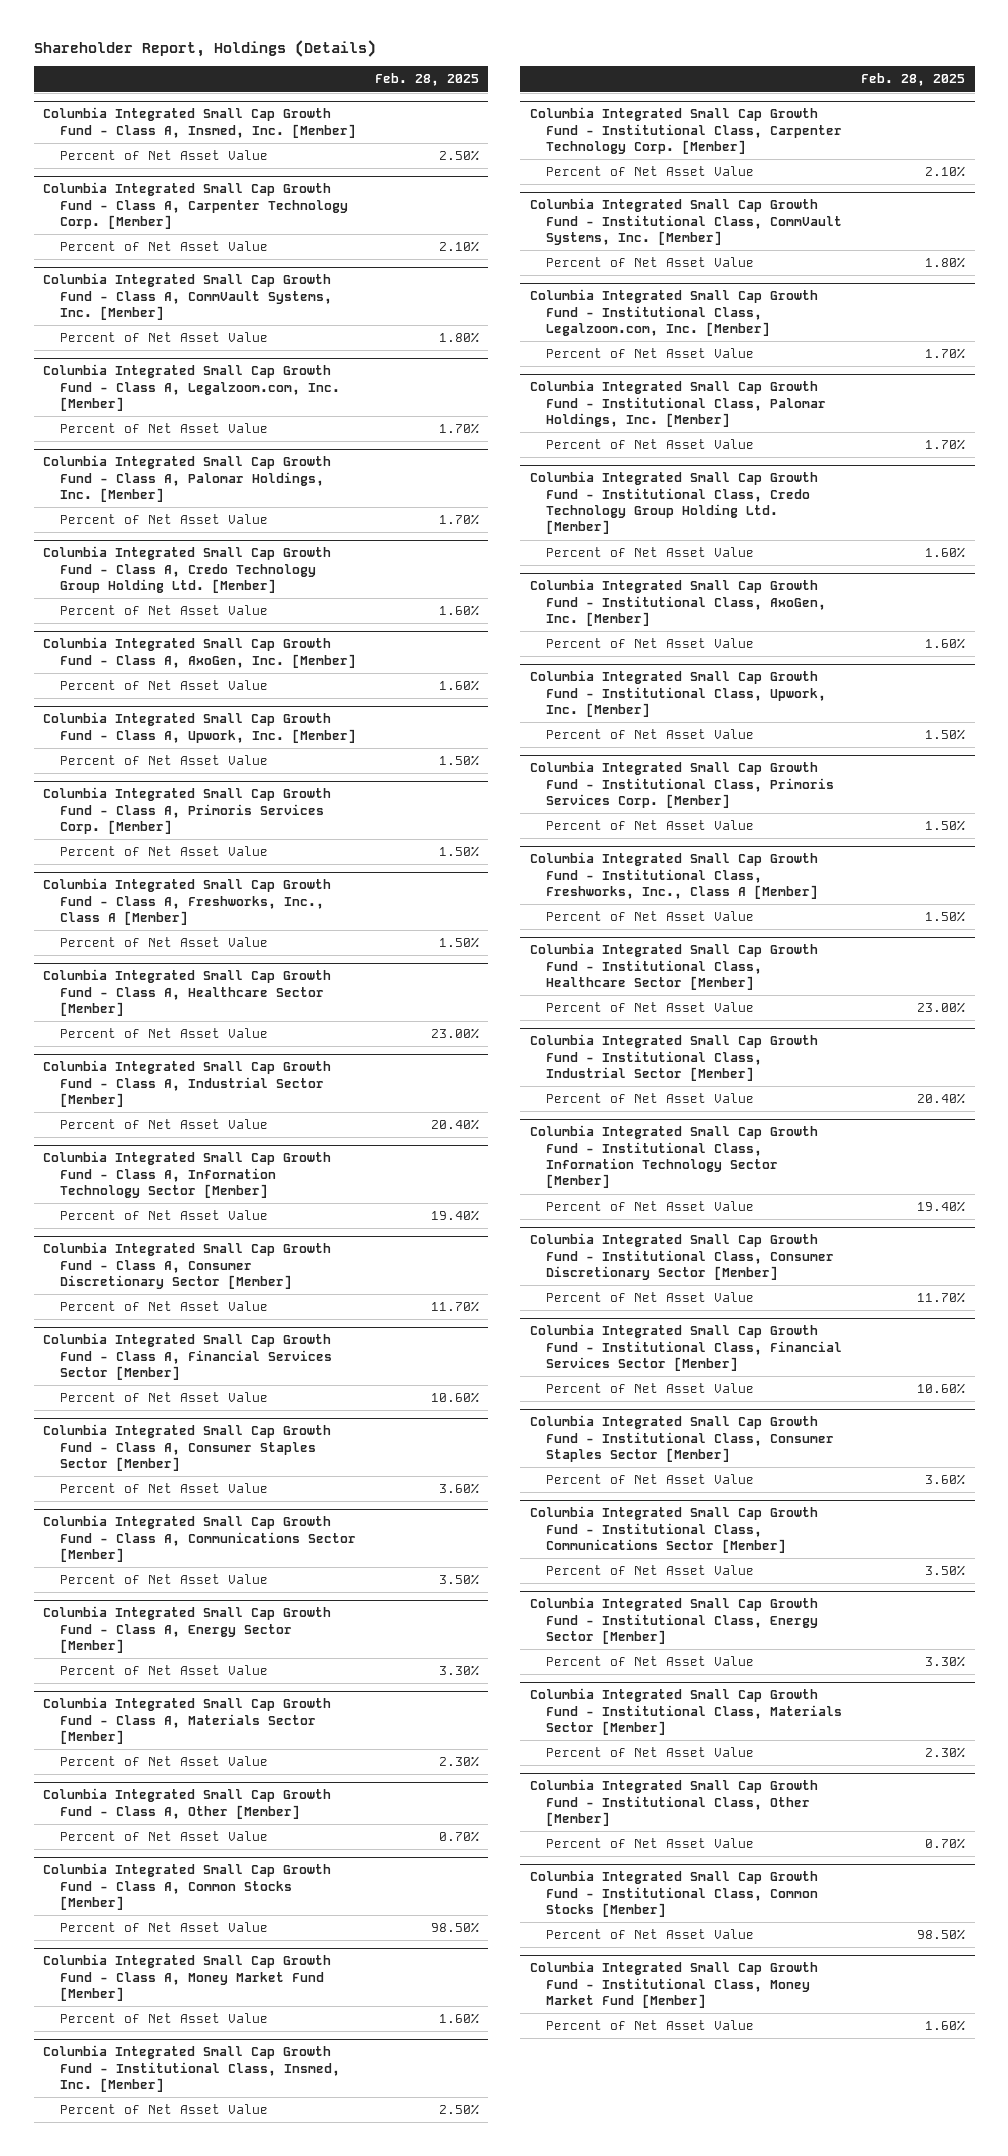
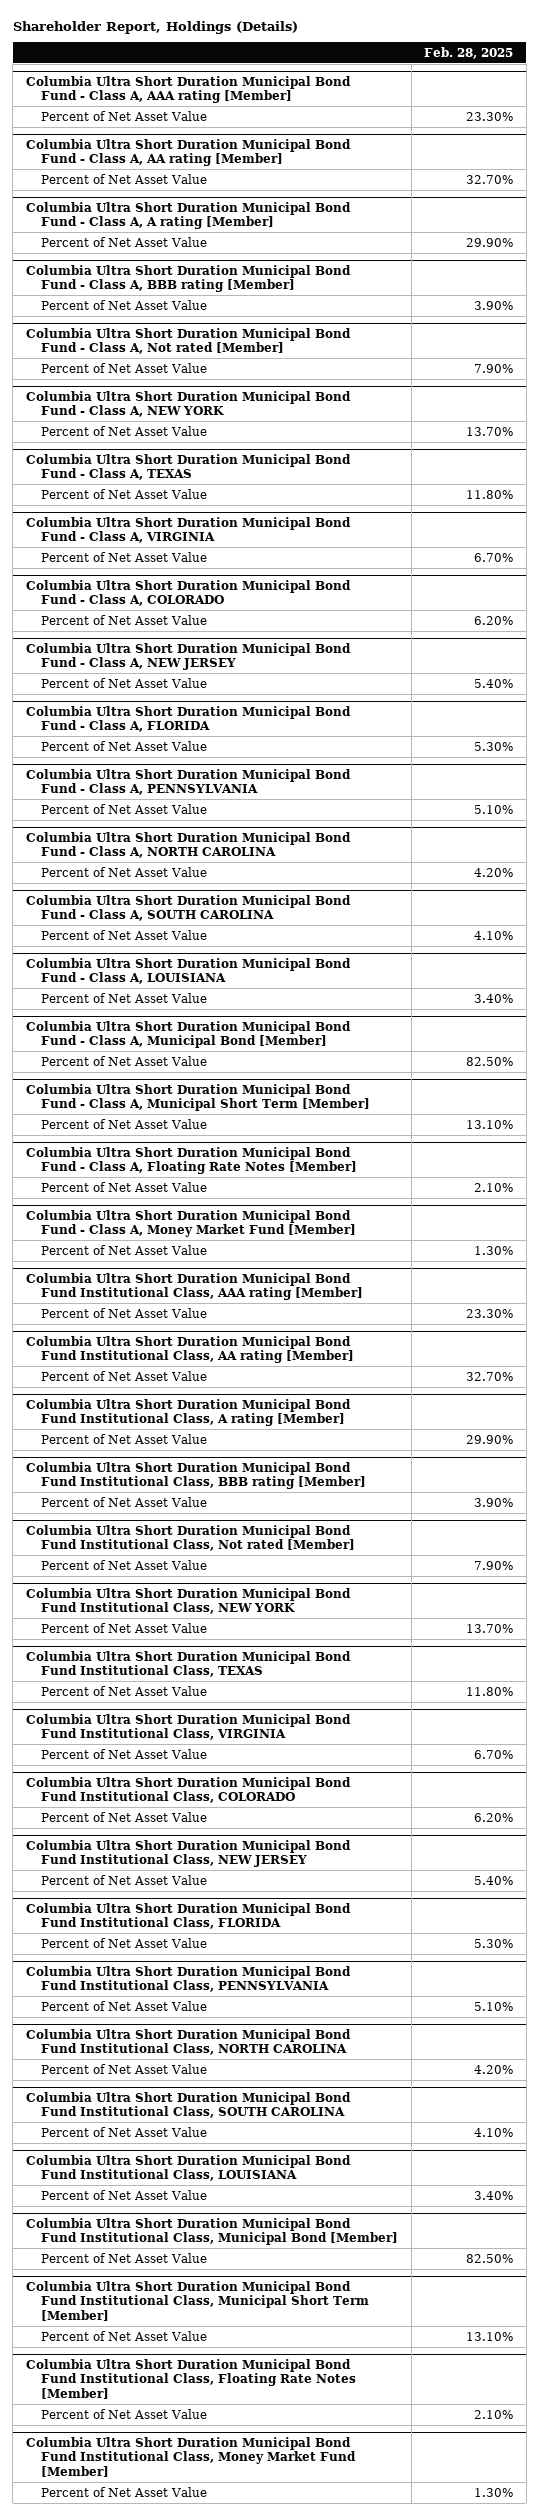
[43,107,356,138] Columbia Integrated Small Cap Growth Fund - Class A, Insmed, Inc. [Member] -> none
[43,182,348,230] Columbia Integrated Small Cap Growth Fund - Class A, Carpenter Technology Corp. [Member] -> none
none -> [25,75,351,104] Columbia Ultra Short Duration Municipal Bond Fund - Class A, AAA rating [Member]
[438,150,479,162] 2.50% -> [466,111,514,121] 23.30%
none -> [25,138,351,167] Columbia Ultra Short Duration Municipal Bond Fund - Class A, AA rating [Member]
none -> [41,173,208,184] Percent of Net Asset Value
none -> [25,201,351,230] Columbia Ultra Short Duration Municipal Bond Fund - Class A, A rating [Member]
none -> [41,236,208,247] Percent of Net Asset Value
none -> [25,264,351,293] Columbia Ultra Short Duration Municipal Bond Fund - Class A, BBB rating [Member]
none -> [41,299,208,310] Percent of Net Asset Value
none -> [25,327,351,355] Columbia Ultra Short Duration Municipal Bond Fund - Class A, Not rated [Member]
none -> [41,362,208,373] Percent of Net Asset Value
none -> [25,390,351,418] Columbia Ultra Short Duration Municipal Bond Fund - Class A, NEW YORK
none -> [41,425,208,436] Percent of Net Asset Value
none -> [25,453,351,481] Columbia Ultra Short Duration Municipal Bond Fund - Class A, TEXAS
none -> [41,488,208,499] Percent of Net Asset Value
none -> [25,516,351,544] Columbia Ultra Short Duration Municipal Bond Fund - Class A, VIRGINIA
none -> [41,551,208,562] Percent of Net Asset Value
none -> [25,579,351,607] Columbia Ultra Short Duration Municipal Bond Fund - Class A, COLORADO
none -> [41,614,208,625] Percent of Net Asset Value
none -> [25,642,351,671] Columbia Ultra Short Duration Municipal Bond Fund - Class A, NEW JERSEY
none -> [41,677,208,688] Percent of Net Asset Value
none -> [25,705,351,733] Columbia Ultra Short Duration Municipal Bond Fund - Class A, FLORIDA
none -> [41,740,208,751] Percent of Net Asset Value
none -> [25,768,351,796] Columbia Ultra Short Duration Municipal Bond Fund - Class A, PENNSYLVANIA
none -> [41,803,208,814] Percent of Net Asset Value
none -> [25,831,351,859] Columbia Ultra Short Duration Municipal Bond Fund - Class A, NORTH CAROLINA
none -> [41,866,208,877] Percent of Net Asset Value
none -> [25,894,351,922] Columbia Ultra Short Duration Municipal Bond Fund - Class A, SOUTH CAROLINA
none -> [41,929,208,940] Percent of Net Asset Value
none -> [25,957,351,985] Columbia Ultra Short Duration Municipal Bond Fund - Class A, LOUISIANA
none -> [41,992,208,1003] Percent of Net Asset Value
none -> [25,1020,351,1049] Columbia Ultra Short Duration Municipal Bond Fund - Class A, Municipal Bond [Member]
none -> [41,1055,208,1066] Percent of Net Asset Value
none -> [25,1083,371,1112] Columbia Ultra Short Duration Municipal Bond Fund - Class A, Municipal Short Term [Member]
none -> [41,1118,208,1129] Percent of Net Asset Value
none -> [25,1146,358,1175] Columbia Ultra Short Duration Municipal Bond Fund - Class A, Floating Rate Notes [Member]
[43,273,332,321] Columbia Integrated Small Cap Growth Fund - Class A, CommVault Systems, Inc. [Member] -> none
[43,364,340,412] Columbia Integrated Small Cap Growth Fund - Class A, Legalzoom.com, Inc. [Member] -> none
[43,455,332,503] Columbia Integrated Small Cap Growth Fund - Class A, Palomar Holdings, Inc. [Member] -> none
[43,546,332,594] Columbia Integrated Small Cap Growth Fund - Class A, Credo Technology Group Holding Ltd. [Member] -> none
[43,637,356,668] Columbia Integrated Small Cap Growth Fund - Class A, AxoGen, Inc. [Member] -> none
[43,712,356,743] Columbia Integrated Small Cap Growth Fund - Class A, Upwork, Inc. [Member] -> none
[43,787,332,835] Columbia Integrated Small Cap Growth Fund - Class A, Primoris Services Corp. [Member] -> none
[43,878,332,926] Columbia Integrated Small Cap Growth Fund - Class A, Freshworks, Inc., Class A [Member] -> none
[43,969,332,1017] Columbia Integrated Small Cap Growth Fund - Class A, Healthcare Sector [Member] -> none
[43,1060,332,1108] Columbia Integrated Small Cap Growth Fund - Class A, Industrial Sector [Member] -> none
[43,1151,332,1199] Columbia Integrated Small Cap Growth Fund - Class A, Information Technology Sector [Member] -> none
[43,1242,332,1290] Columbia Integrated Small Cap Growth Fund - Class A, Consumer Discretionary Sector [Member] -> none
[43,1333,332,1381] Columbia Integrated Small Cap Growth Fund - Class A, Financial Services Sector [Member] -> none
[43,1424,332,1472] Columbia Integrated Small Cap Growth Fund - Class A, Consumer Staples Sector [Member] -> none
[43,1515,356,1563] Columbia Integrated Small Cap Growth Fund - Class A, Communications Sector [Member] -> none
[43,1606,332,1654] Columbia Integrated Small Cap Growth Fund - Class A, Energy Sector [Member] -> none
[43,1697,332,1745] Columbia Integrated Small Cap Growth Fund - Class A, Materials Sector [Member] -> none
[43,1788,332,1819] Columbia Integrated Small Cap Growth Fund - Class A, Other [Member] -> none
[43,1863,332,1911] Columbia Integrated Small Cap Growth Fund - Class A, Common Stocks [Member] -> none
[59,1922,268,1933] Percent of Net Asset Value -> none
[43,1954,332,2002] Columbia Integrated Small Cap Growth Fund - Class A, Money Market Fund [Member] -> none
[59,2013,268,2024] Percent of Net Asset Value -> none
[43,2045,340,2093] Columbia Integrated Small Cap Growth Fund - Institutional Class, Insmed, Inc. [Member] -> none
[59,2104,268,2115] Percent of Net Asset Value -> none
[529,107,843,155] Columbia Integrated Small Cap Growth Fund - Institutional Class, Carpenter Technology Corp. [Member] -> none
none -> [25,1209,357,1238] Columbia Ultra Short Duration Municipal Bond Fund - Class A, Money Market Fund [Member]
[438,332,479,344] 1.80% -> [474,1245,514,1255] 1.30%
none -> [25,1272,364,1301] Columbia Ultra Short Duration Municipal Bond Fund Institutional Class, AAA rating [Member]
[438,423,479,435] 1.70% -> [466,1308,514,1318] 23.30%
none -> [25,1335,355,1364] Columbia Ultra Short Duration Municipal Bond Fund Institutional Class, AA rating [Member]
[438,514,479,526] 1.70% -> [466,1371,514,1381] 32.70%
none -> [25,1398,351,1427] Columbia Ultra Short Duration Municipal Bond Fund Institutional Class, A rating [Member]
[438,605,479,617] 1.60% -> [466,1434,514,1444] 29.90%
none -> [25,1461,367,1490] Columbia Ultra Short Duration Municipal Bond Fund Institutional Class, BBB rating [Member]
[438,680,479,692] 1.60% -> [474,1497,514,1507] 3.90%
none -> [25,1524,356,1552] Columbia Ultra Short Duration Municipal Bond Fund Institutional Class, Not rated [Member]
[438,755,479,767] 1.50% -> [474,1560,514,1570] 7.90%
none -> [25,1587,351,1615] Columbia Ultra Short Duration Municipal Bond Fund Institutional Class, NEW YORK
[438,846,479,858] 1.50% -> [466,1623,514,1633] 13.70%
none -> [25,1650,351,1678] Columbia Ultra Short Duration Municipal Bond Fund Institutional Class, TEXAS
[438,937,479,949] 1.50% -> [466,1686,514,1696] 11.80%
none -> [25,1713,351,1741] Columbia Ultra Short Duration Municipal Bond Fund Institutional Class, VIRGINIA
[430,1028,479,1040] 23.00% -> [474,1749,514,1759] 6.70%
none -> [25,1776,351,1804] Columbia Ultra Short Duration Municipal Bond Fund Institutional Class, COLORADO
[430,1119,479,1131] 20.40% -> [474,1812,514,1822] 6.20%
none -> [25,1839,351,1868] Columbia Ultra Short Duration Municipal Bond Fund Institutional Class, NEW JERSEY
[430,1210,479,1222] 19.40% -> [474,1875,514,1885] 5.40%
none -> [25,1902,351,1930] Columbia Ultra Short Duration Municipal Bond Fund Institutional Class, FLORIDA
[430,1301,479,1313] 11.70% -> [474,1938,514,1948] 5.30%
none -> [25,1965,351,1993] Columbia Ultra Short Duration Municipal Bond Fund Institutional Class, PENNSYLVANIA
[430,1392,479,1404] 10.60% -> [474,2001,514,2011] 5.10%
none -> [25,2028,351,2056] Columbia Ultra Short Duration Municipal Bond Fund Institutional Class, NORTH CAROLINA
[438,1483,479,1495] 3.60% -> [474,2064,514,2074] 4.20%
none -> [25,2091,351,2119] Columbia Ultra Short Duration Municipal Bond Fund Institutional Class, SOUTH CAROLINA
[438,1574,479,1586] 3.50% -> [474,2127,514,2137] 4.10%
none -> [25,2154,351,2182] Columbia Ultra Short Duration Municipal Bond Fund Institutional Class, LOUISIANA
[438,1665,479,1677] 3.30% -> [474,2190,514,2200] 3.40%
none -> [25,2217,399,2246] Columbia Ultra Short Duration Municipal Bond Fund Institutional Class, Municipal Bond [Member]
[438,1756,479,1768] 2.30% -> [466,2253,514,2263] 82.50%
none -> [25,2280,370,2321] Columbia Ultra Short Duration Municipal Bond Fund Institutional Class, Municipal Short Term [Member]
[438,1831,479,1843] 0.70% -> [466,2331,514,2341] 13.10%
none -> [25,2358,357,2399] Columbia Ultra Short Duration Municipal Bond Fund Institutional Class, Floating Rate Notes [Member]
[529,198,843,246] Columbia Integrated Small Cap Growth Fund - Institutional Class, CommVault Systems, Inc. [Member] -> none
[529,289,818,337] Columbia Integrated Small Cap Growth Fund - Institutional Class, Legalzoom.com, Inc. [Member] -> none
[546,348,755,359] Percent of Net Asset Value -> none
[529,380,827,428] Columbia Integrated Small Cap Growth Fund - Institutional Class, Palomar Holdings, Inc. [Member] -> none
[546,439,755,450] Percent of Net Asset Value -> none
[529,471,818,535] Columbia Integrated Small Cap Growth Fund - Institutional Class, Credo Technology Group Holding Ltd. [Member] -> none
[546,547,755,558] Percent of Net Asset Value -> none
[529,579,827,627] Columbia Integrated Small Cap Growth Fund - Institutional Class, AxoGen, Inc. [Member] -> none
[546,638,755,649] Percent of Net Asset Value -> none
[529,670,827,718] Columbia Integrated Small Cap Growth Fund - Institutional Class, Upwork, Inc. [Member] -> none
[546,729,755,740] Percent of Net Asset Value -> none
[529,761,835,809] Columbia Integrated Small Cap Growth Fund - Institutional Class, Primoris Services Corp. [Member] -> none
[546,820,755,831] Percent of Net Asset Value -> none
[529,852,819,900] Columbia Integrated Small Cap Growth Fund - Institutional Class, Freshworks, Inc., Class A [Member] -> none
[546,911,755,922] Percent of Net Asset Value -> none
[529,943,818,991] Columbia Integrated Small Cap Growth Fund - Institutional Class, Healthcare Sector [Member] -> none
[546,1002,755,1013] Percent of Net Asset Value -> none
[529,1034,818,1082] Columbia Integrated Small Cap Growth Fund - Institutional Class, Industrial Sector [Member] -> none
[546,1093,755,1104] Percent of Net Asset Value -> none
[529,1125,818,1189] Columbia Integrated Small Cap Growth Fund - Institutional Class, Information Technology Sector [Member] -> none
[546,1201,755,1212] Percent of Net Asset Value -> none
[529,1233,835,1281] Columbia Integrated Small Cap Growth Fund - Institutional Class, Consumer Discretionary Sector [Member] -> none
[546,1292,755,1303] Percent of Net Asset Value -> none
[529,1324,843,1372] Columbia Integrated Small Cap Growth Fund - Institutional Class, Financial Services Sector [Member] -> none
[546,1383,755,1394] Percent of Net Asset Value -> none
[529,1415,835,1463] Columbia Integrated Small Cap Growth Fund - Institutional Class, Consumer Staples Sector [Member] -> none
[546,1474,755,1485] Percent of Net Asset Value -> none
[529,1506,818,1554] Columbia Integrated Small Cap Growth Fund - Institutional Class, Communications Sector [Member] -> none
[546,1565,755,1576] Percent of Net Asset Value -> none
[529,1597,819,1645] Columbia Integrated Small Cap Growth Fund - Institutional Class, Energy Sector [Member] -> none
[546,1656,755,1667] Percent of Net Asset Value -> none
[529,1688,843,1736] Columbia Integrated Small Cap Growth Fund - Institutional Class, Materials Sector [Member] -> none
[546,1747,755,1758] Percent of Net Asset Value -> none
[529,1779,818,1827] Columbia Integrated Small Cap Growth Fund - Institutional Class, Other [Member] -> none
[546,1838,755,1849] Percent of Net Asset Value -> none
[529,1870,819,1918] Columbia Integrated Small Cap Growth Fund - Institutional Class, Common Stocks [Member] -> none
[546,1929,755,1940] Percent of Net Asset Value -> none
[529,1961,818,2009] Columbia Integrated Small Cap Growth Fund - Institutional Class, Money Market Fund [Member] -> none
[546,2020,755,2031] Percent of Net Asset Value -> none
none -> [25,2436,357,2477] Columbia Ultra Short Duration Municipal Bond Fund Institutional Class, Money Market Fund [Member]
[925,257,966,269] 1.80% -> [474,2487,514,2497] 1.30%

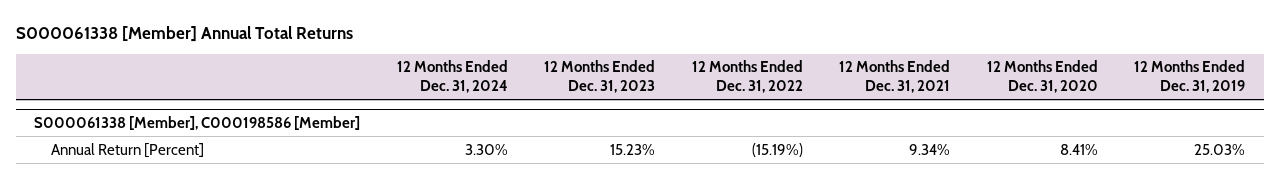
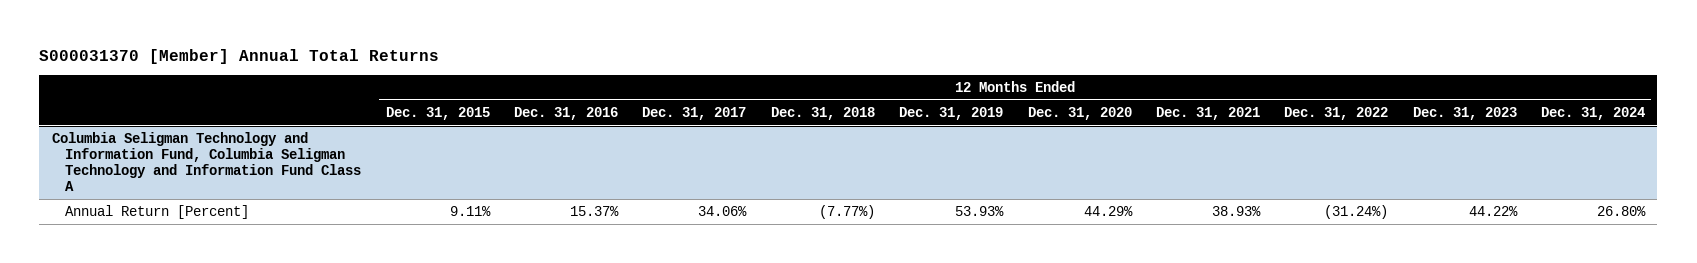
[15,25,353,42] S000061338 [Member] Annual Total Returns -> [39,48,440,64] S000031370 [Member] Annual Total Returns
none -> [385,106,490,120] Dec. 31, 2015
none -> [513,106,618,120] Dec. 31, 2016
none -> [642,106,747,120] Dec. 31, 2017
none -> [770,106,875,120] Dec. 31, 2018
[34,116,361,131] S000061338 [Member], C000198586 [Member] -> none
none -> [51,132,362,192] Columbia Seligman Technology and Information Fund, Columbia Seligman Technology and Information Fund Class A
[464,143,508,155] 3.30% -> [1597,206,1647,217] 26.80%
[610,143,656,155] 15.23% -> [1468,206,1518,217] 44.22%
[751,142,803,157] (15.19%) -> [1324,205,1389,220] (31.24%)
[909,143,951,155] 9.34% -> [1211,206,1261,217] 38.93%
[1059,143,1098,155] 8.41% -> [1083,206,1133,217] 44.29%
[1194,143,1246,155] 25.03% -> [955,206,1005,217] 53.93%

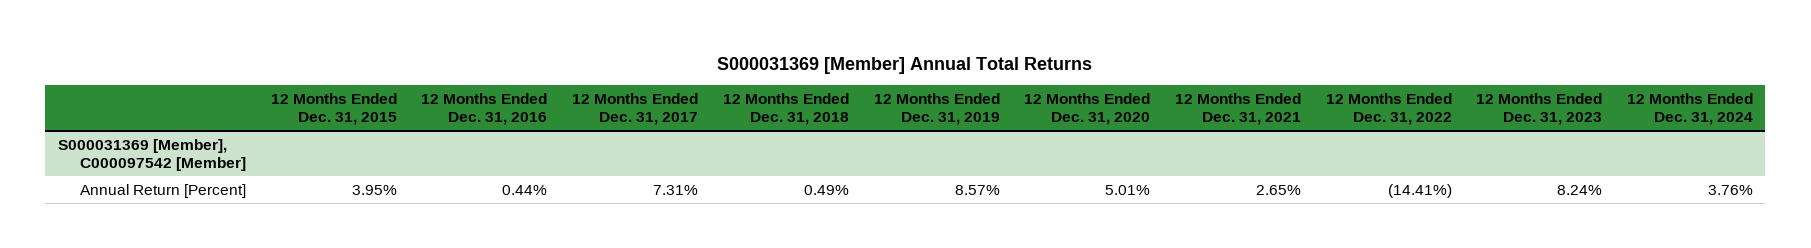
[39,48,440,64] S000031370 [Member] Annual Total Returns -> [717,56,1093,74] S000031369 [Member] Annual Total Returns
[51,132,362,192] Columbia Seligman Technology and Information Fund, Columbia Seligman Technology and Information Fund Class A -> none
none -> [57,138,247,172] S000031369 [Member], C000097542 [Member]
[449,206,491,217] 9.11% -> [351,184,397,195] 3.95%
[569,206,619,217] 15.37% -> [502,184,548,195] 0.44%
[698,206,748,217] 34.06% -> [653,184,699,195] 7.31%
[818,205,875,220] (7.77%) -> [803,184,849,195] 0.49%
[955,206,1005,217] 53.93% -> [954,184,1000,195] 8.57%
[1083,206,1133,217] 44.29% -> [1105,184,1151,195] 5.01%
[1211,206,1261,217] 38.93% -> [1255,184,1301,195] 2.65%
[1324,205,1389,220] (31.24%) -> [1387,183,1452,198] (14.41%)
[1468,206,1518,217] 44.22% -> [1557,184,1603,195] 8.24%
[1597,206,1647,217] 26.80% -> [1707,184,1753,195] 3.76%

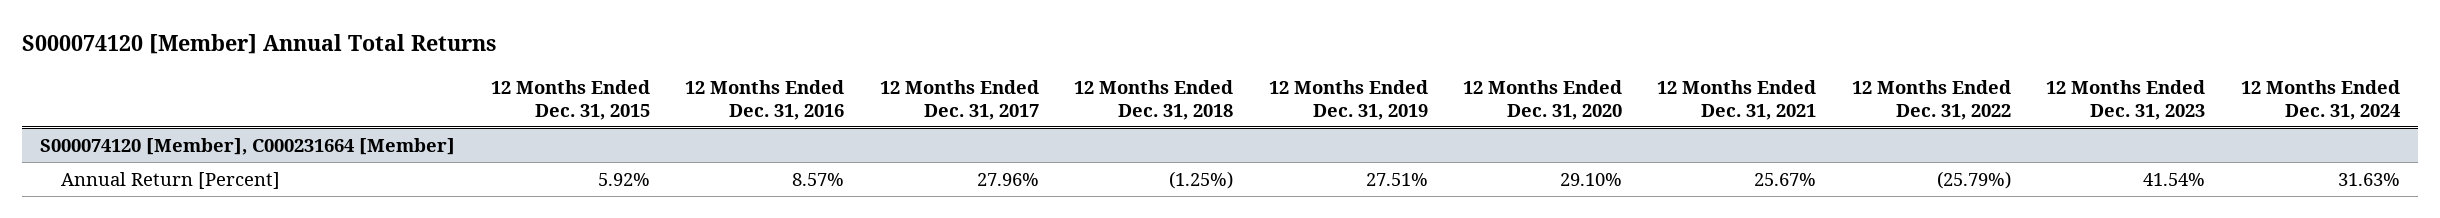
[717,56,1093,74] S000031369 [Member] Annual Total Returns -> [22,34,497,55] S000074120 [Member] Annual Total Returns
[57,138,247,172] S000031369 [Member], C000097542 [Member] -> none
none -> [40,137,456,155] S000074120 [Member], C000231664 [Member]
[351,184,397,195] 3.95% -> [597,172,650,186] 5.92%
[502,184,548,195] 0.44% -> [792,172,845,186] 8.57%
[653,184,699,195] 7.31% -> [976,172,1039,186] 27.96%
[803,184,849,195] 0.49% -> [1169,170,1234,189] (1.25%)
[954,184,1000,195] 8.57% -> [1365,172,1428,186] 27.51%
[1105,184,1151,195] 5.01% -> [1559,172,1622,186] 29.10%
[1255,184,1301,195] 2.65% -> [1754,172,1817,186] 25.67%
[1387,183,1452,198] (14.41%) -> [1936,170,2011,189] (25.79%)
[1557,184,1603,195] 8.24% -> [2143,172,2206,186] 41.54%
[1707,184,1753,195] 3.76% -> [2337,172,2400,186] 31.63%

